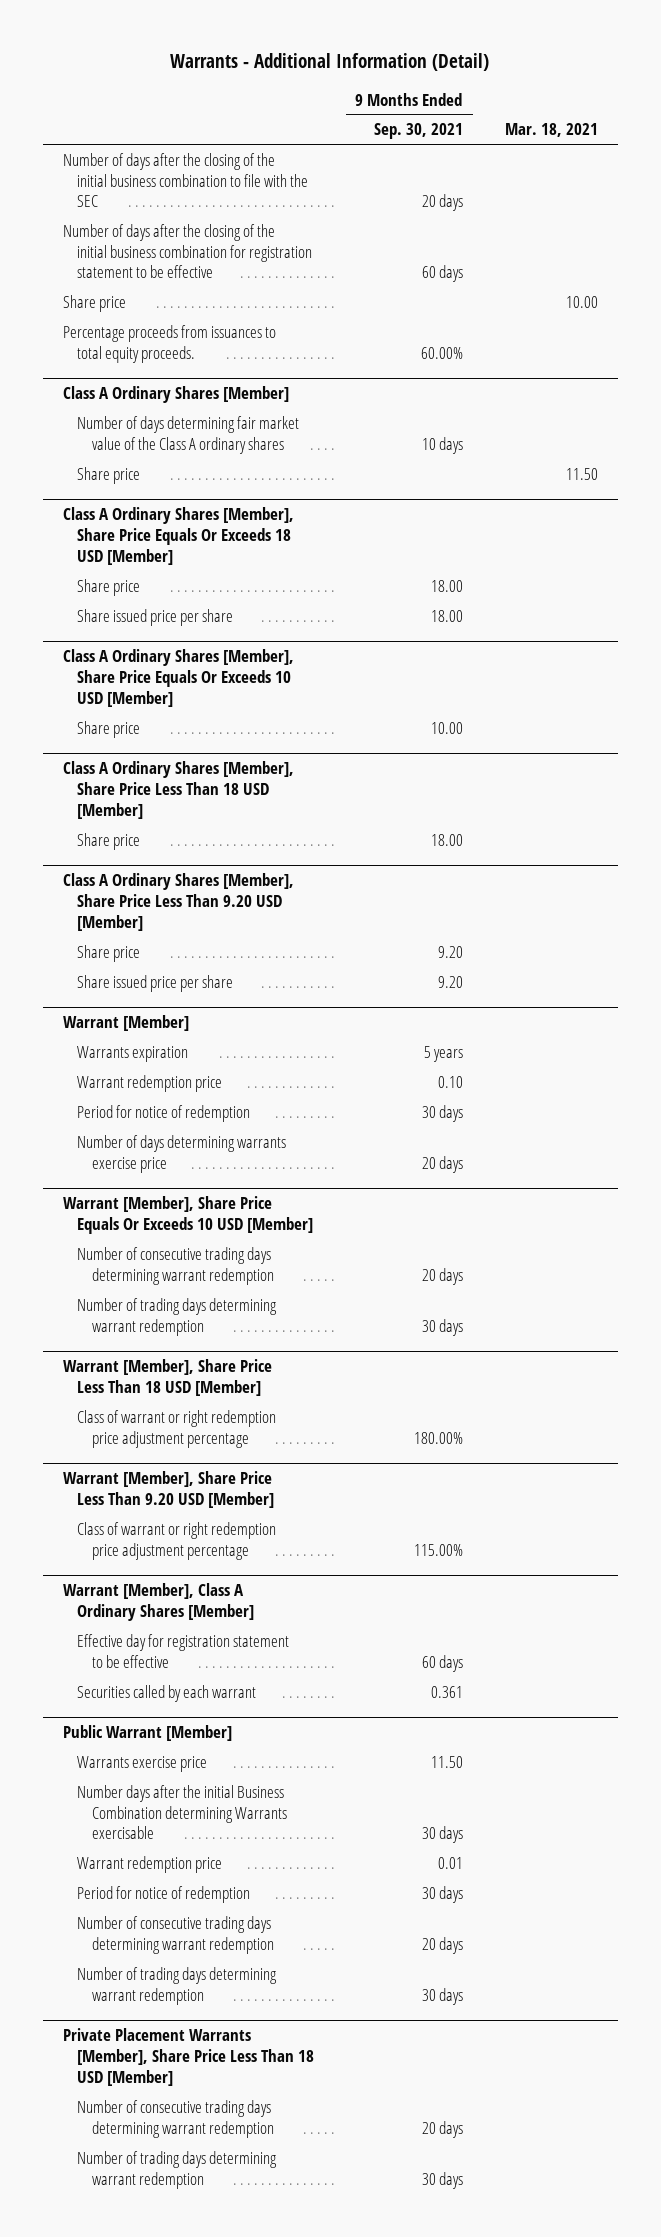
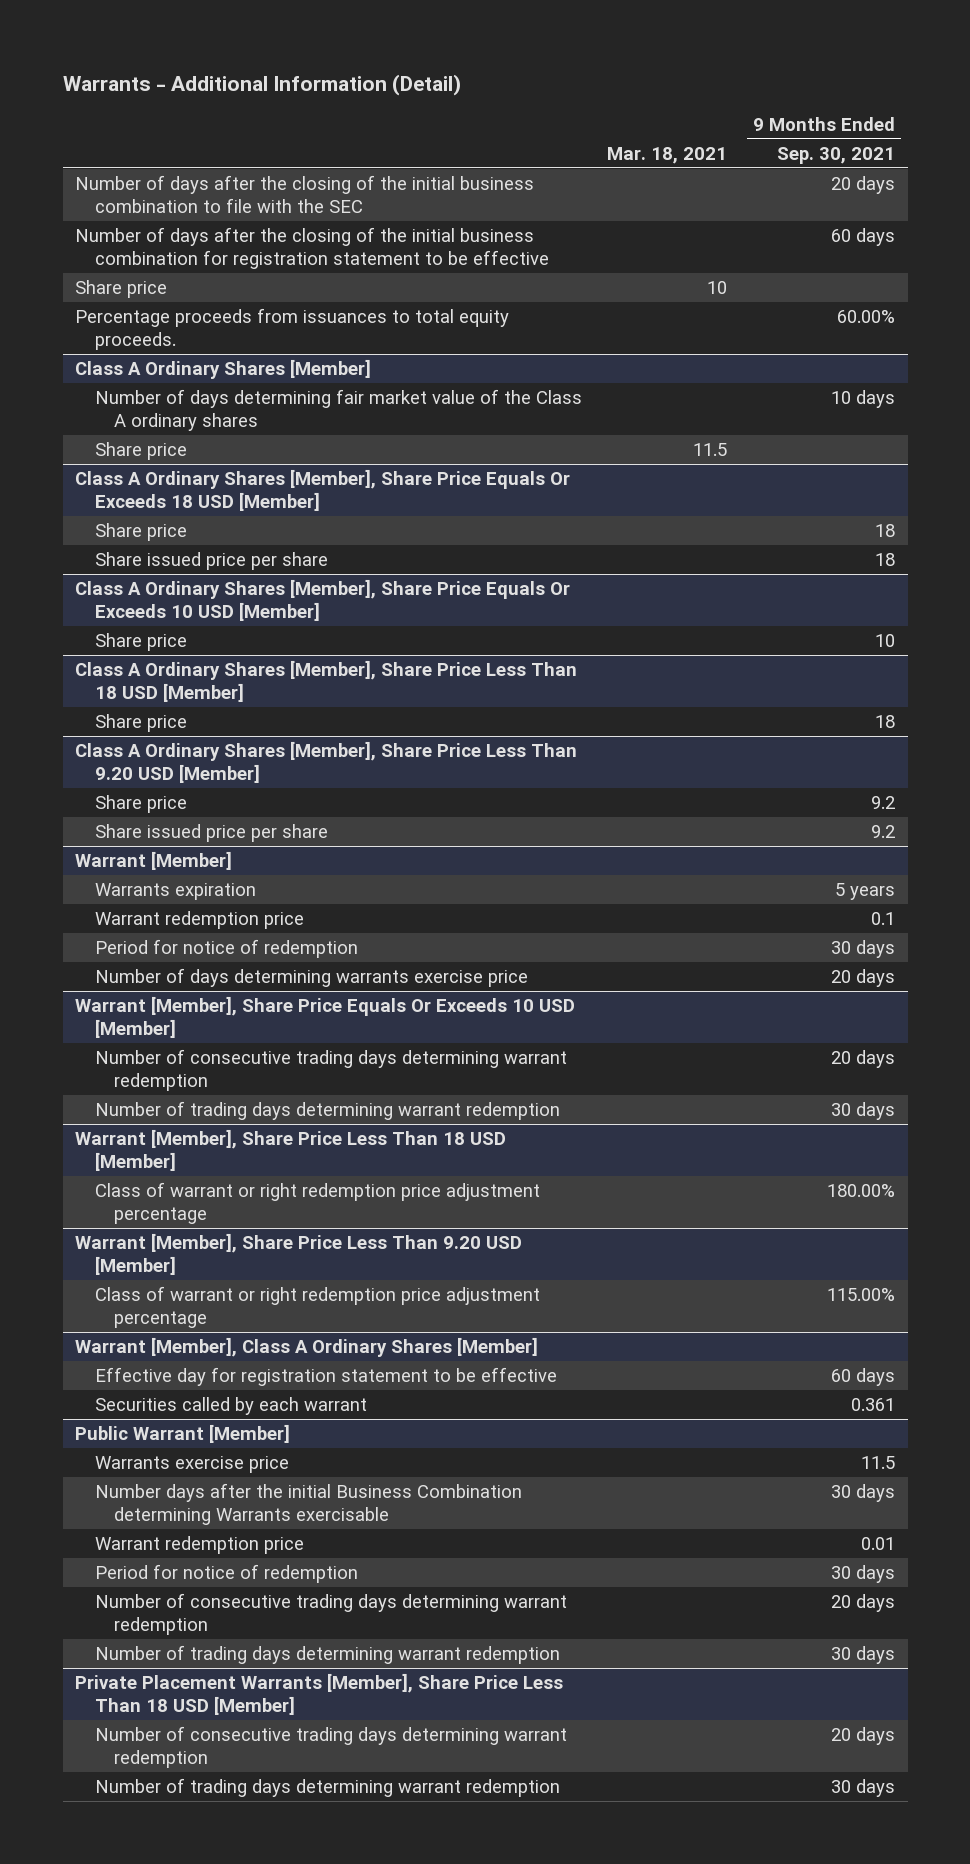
[565,295,598,308] 10.00 -> [707,281,728,295] 10
[565,467,598,480] 11.50 -> [693,443,728,457] 11.5
[430,579,463,592] 18.00 -> [875,524,896,538] 18
[430,609,463,622] 18.00 -> [875,553,896,567] 18
[430,721,463,734] 10.00 -> [875,634,896,648] 10
[430,833,463,846] 18.00 -> [875,715,896,729] 18
[437,945,463,958] 9.20 -> [871,796,896,810] 9.2
[437,975,463,988] 9.20 -> [871,825,896,839] 9.2
[437,1075,463,1088] 0.10 -> [871,912,896,926] 0.1
[430,1755,463,1768] 11.50 -> [861,1456,896,1470] 11.5

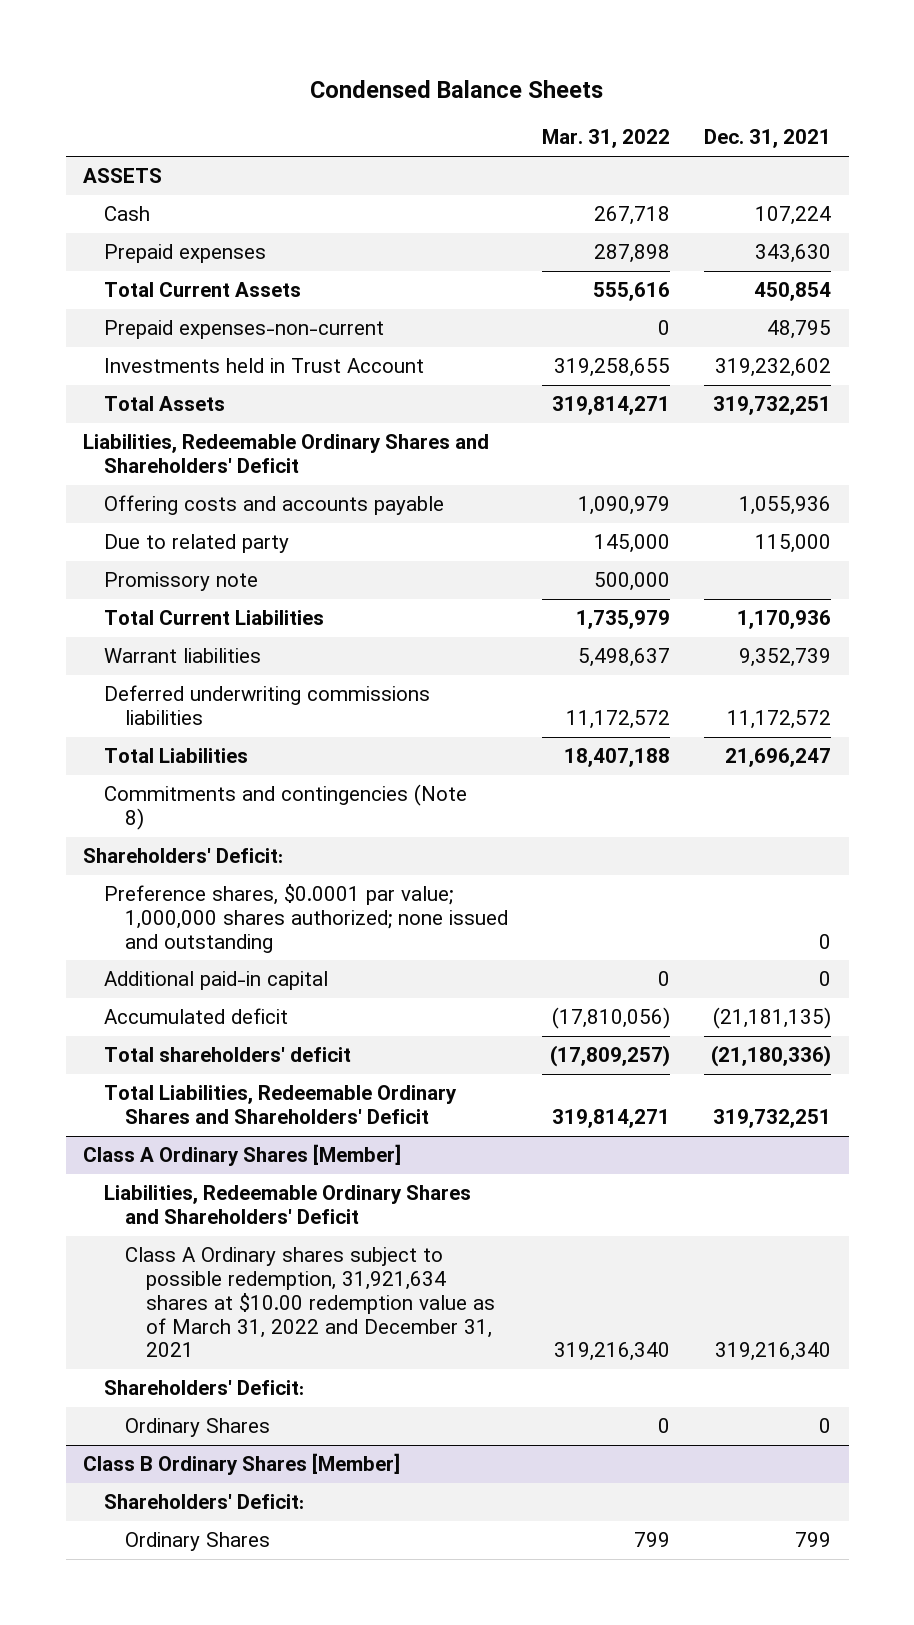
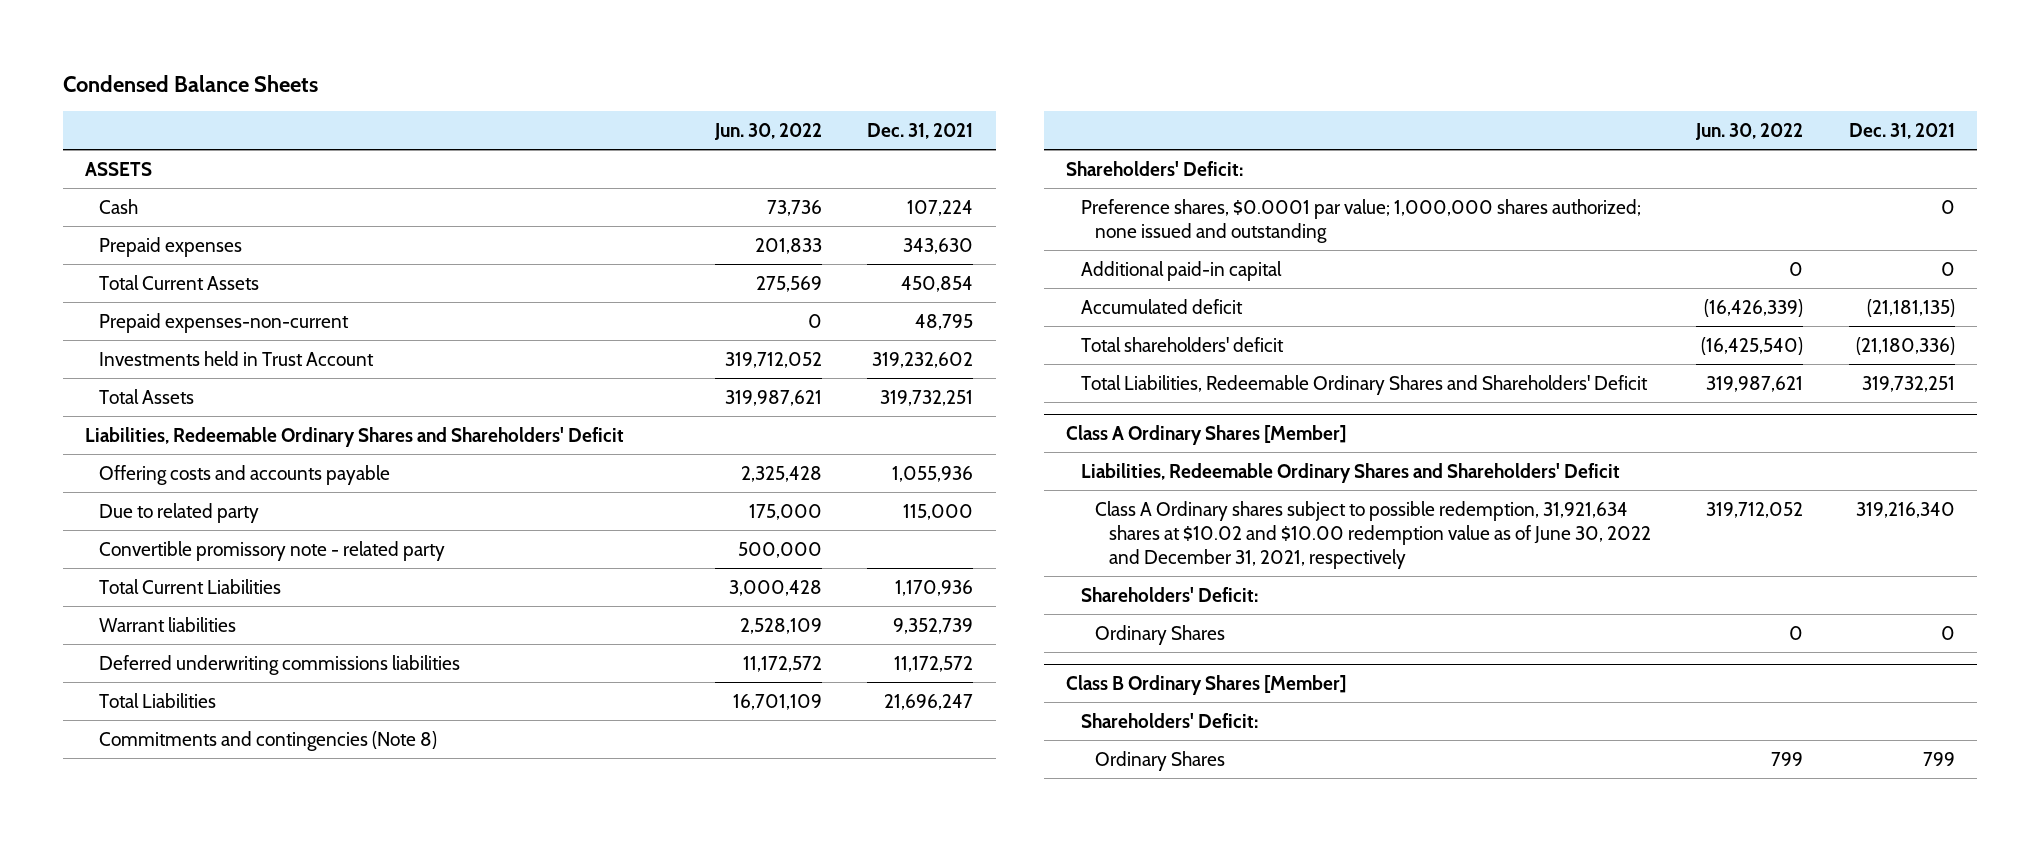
[542,129,671,149] Mar. 31, 2022 -> none
none -> [714,122,823,140] Jun. 30, 2022
[103,572,258,592] Promissory note -> none
none -> [99,540,446,561] Convertible promissory note - related party
[124,1247,495,1358] Class A Ordinary shares subject to possible redemption, 31,921,634 shares at $10.00 redemption value as of March 31, 2022 and December 31, 2021 -> [1094,500,1652,569] Class A Ordinary shares subject to possible redemption, 31,921,634 shares at $10.02 and $10.00 redemption value as of June 30, 2022 and December 31, 2021, respectively

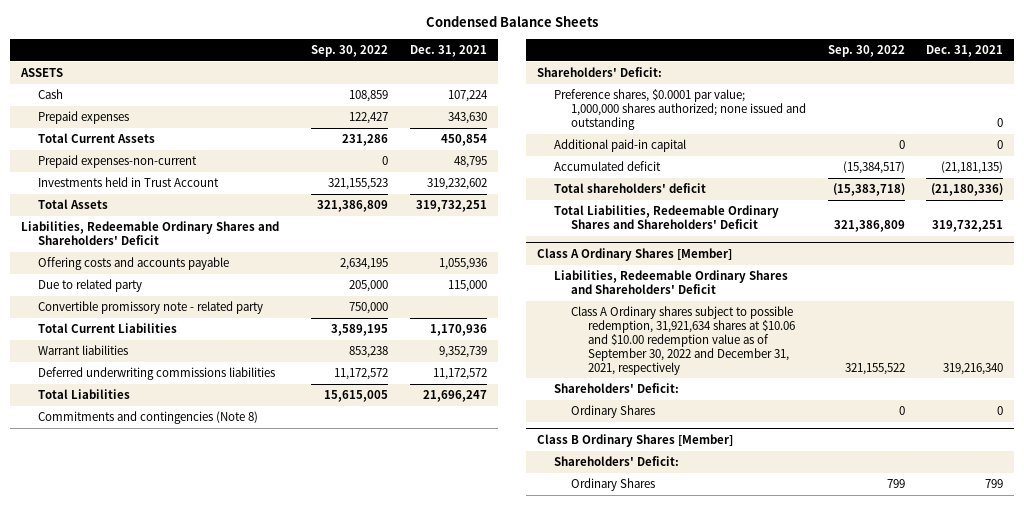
[714,122,823,140] Jun. 30, 2022 -> none
none -> [311,44,389,57] Sep. 30, 2022
[1094,500,1652,569] Class A Ordinary shares subject to possible redemption, 31,921,634 shares at $10.02 and $10.00 redemption value as of June 30, 2022 and December 31, 2021, respectively -> [571,306,796,375] Class A Ordinary shares subject to possible redemption, 31,921,634 shares at $10.06 and $10.00 redemption value as of September 30, 2022 and December 31, 2021, respectively

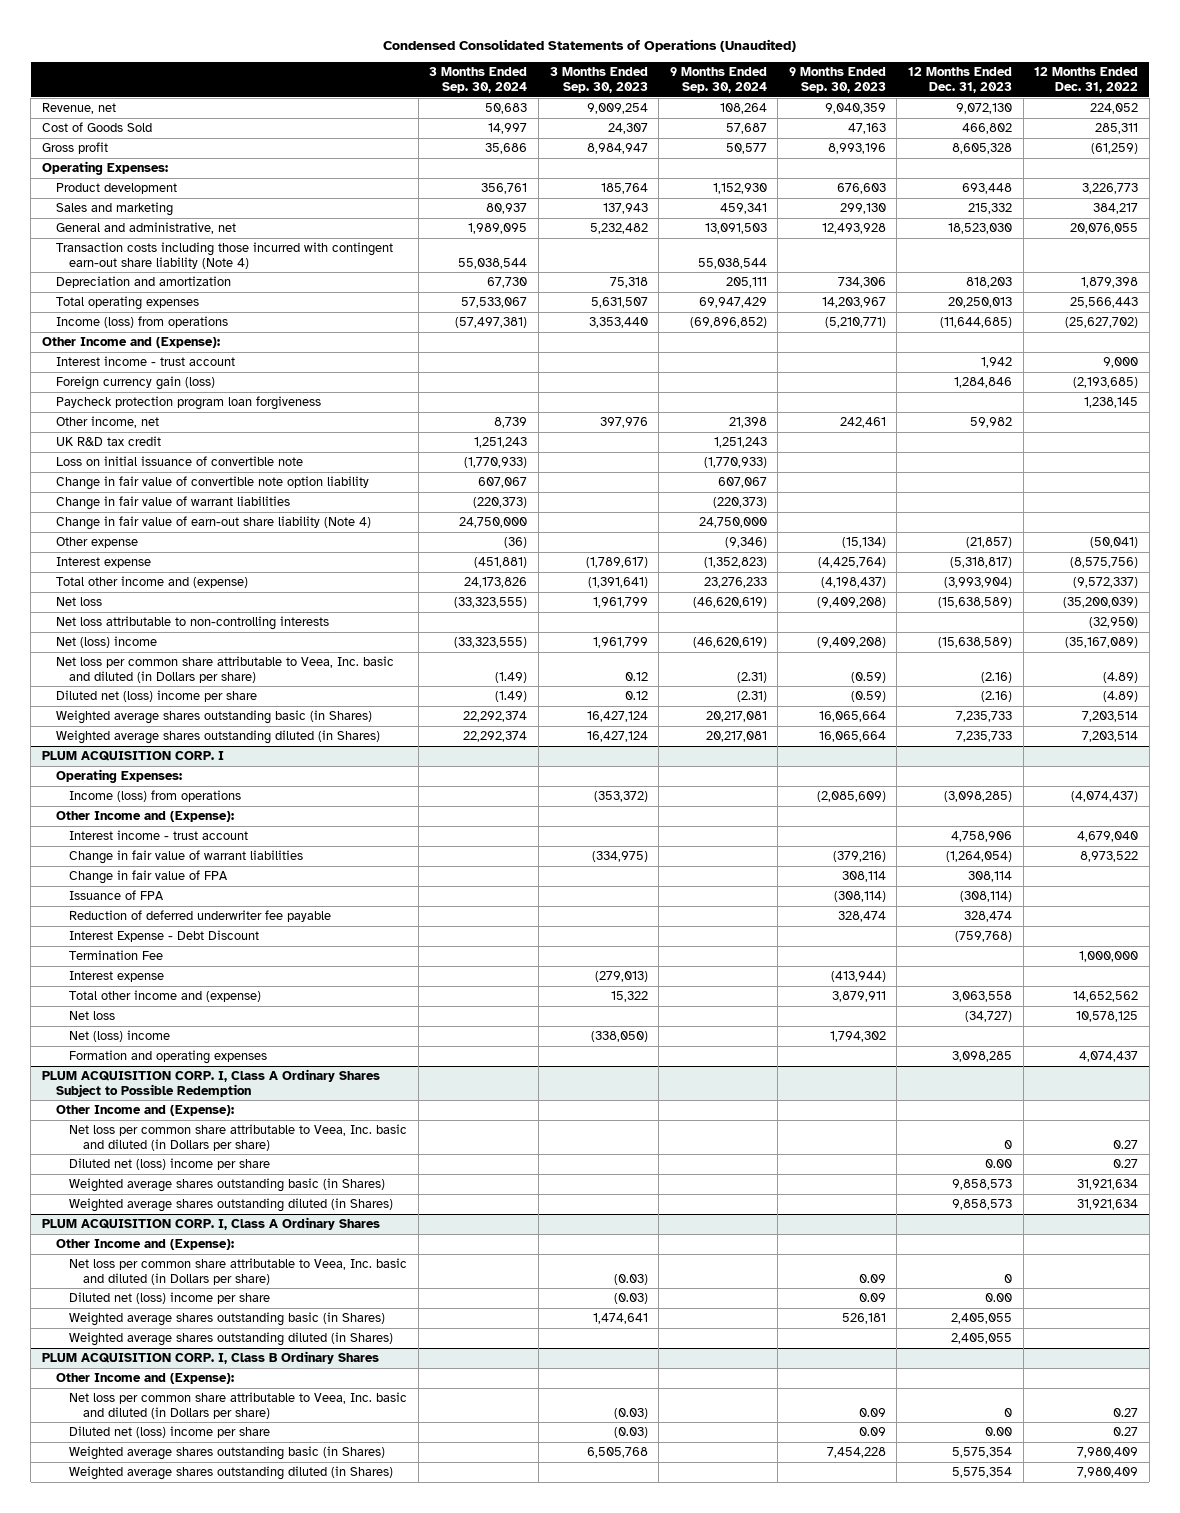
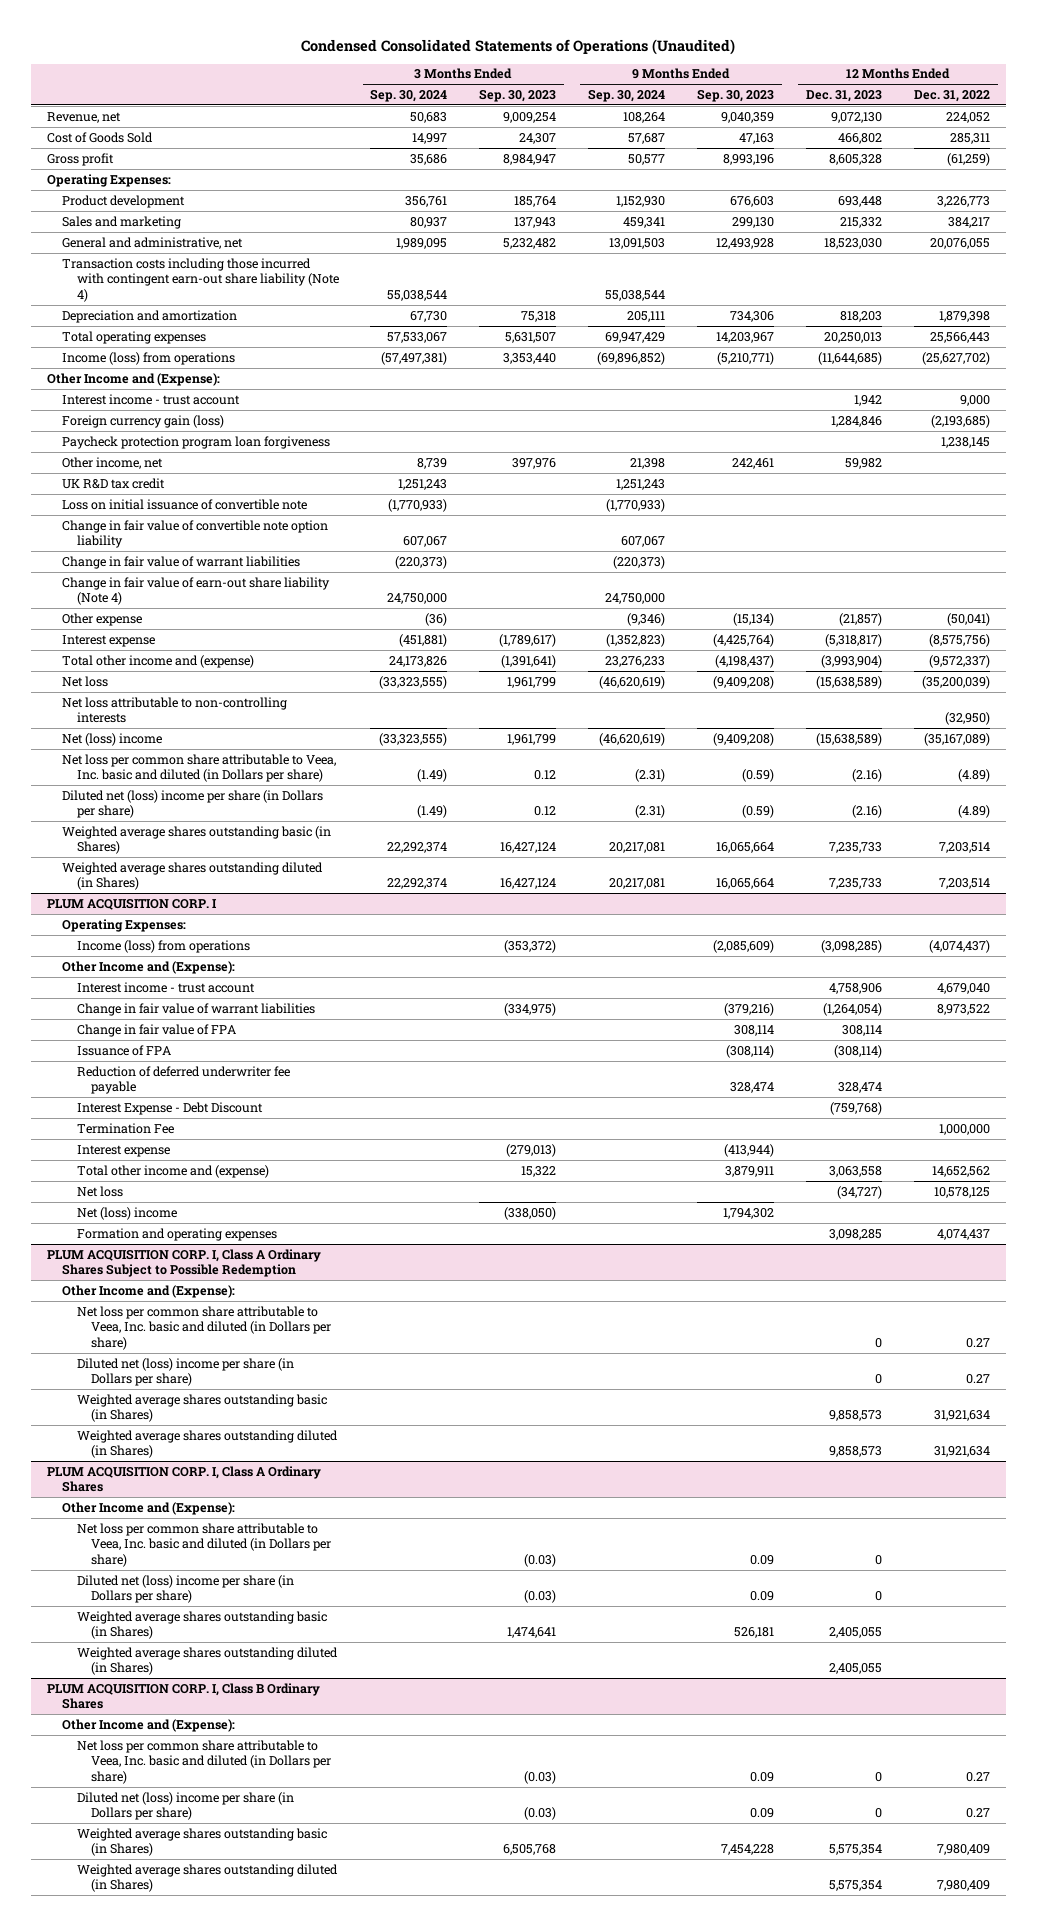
[55,689,257,702] Diluted net (loss) income per share -> [61,789,323,819] Diluted net (loss) income per share (in Dollars per share)
[69,1157,271,1170] Diluted net (loss) income per share -> [76,1357,294,1387] Diluted net (loss) income per share (in Dollars per share)
[985,1158,1013,1168] 0.00 -> [874,1374,882,1385] 0
[69,1291,271,1304] Diluted net (loss) income per share -> [76,1574,294,1604] Diluted net (loss) income per share (in Dollars per share)
[985,1292,1013,1302] 0.00 -> [874,1591,882,1602] 0
[69,1425,271,1438] Diluted net (loss) income per share -> [76,1791,294,1821] Diluted net (loss) income per share (in Dollars per share)
[985,1426,1013,1436] 0.00 -> [874,1808,882,1819] 0

